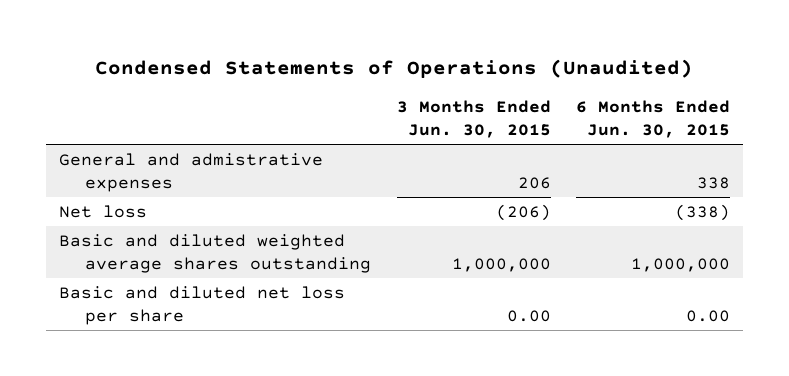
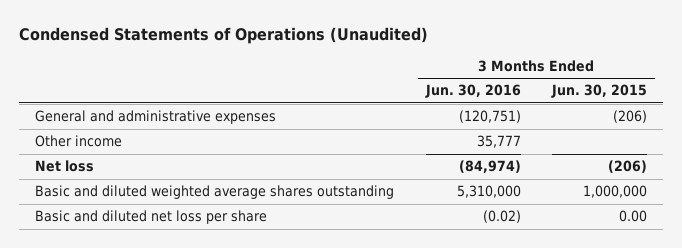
[576,99,731,138] 6 Months Ended Jun. 30, 2015 -> none
none -> [424,84,521,99] Jun. 30, 2016
[58,152,323,192] General and admistrative expenses -> [34,110,276,125] General and administrative expenses
[517,176,551,189] 206 -> [613,110,648,124] (206)
none -> [34,135,122,148] Other income

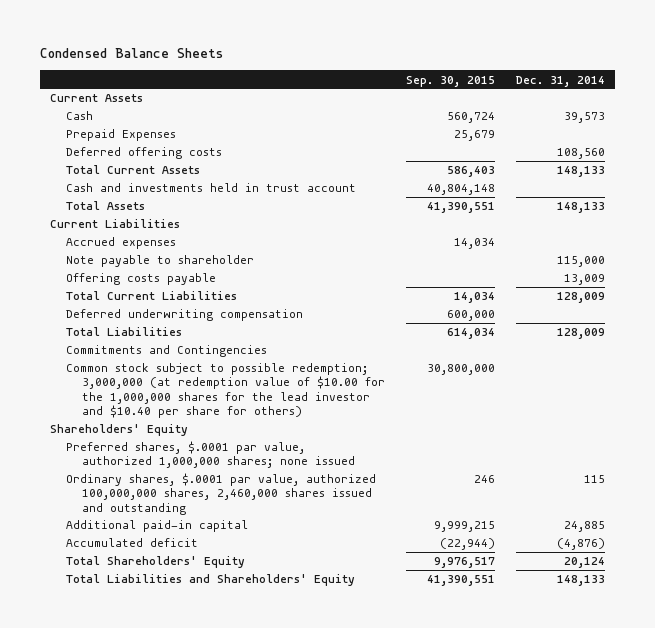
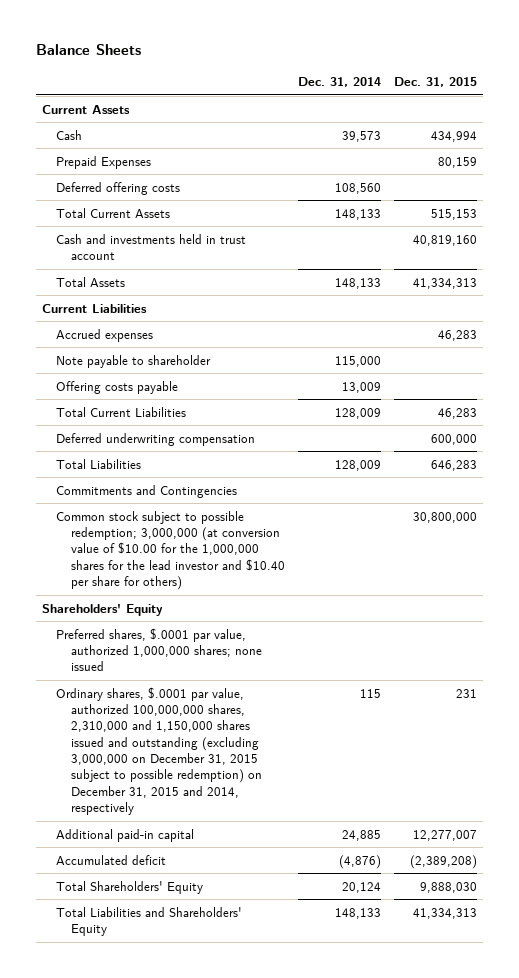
[39,48,223,59] Condensed Balance Sheets -> [35,44,141,56] Balance Sheets
[405,75,495,87] Sep. 30, 2015 -> none
none -> [393,76,477,87] Dec. 31, 2015
[66,363,385,418] Common stock subject to possible redemption; 3,000,000 (at redemption value of $10.00 for the 1,000,000 shares for the lead investor and $10.40 per share for others) -> [56,510,285,590] Common stock subject to possible redemption; 3,000,000 (at conversion value of $10.00 for the 1,000,000 shares for the lead investor and $10.40 per share for others)
[66,473,377,515] Ordinary shares, $.0001 par value, authorized 100,000,000 shares, 2,460,000 shares issued and outstanding -> [56,686,262,816] Ordinary shares, $.0001 par value, authorized 100,000,000 shares, 2,310,000 and 1,150,000 shares issued and outstanding (excluding 3,000,000 on December 31, 2015 subject to possible redemption) on December 31, 2015 and 2014, respectively

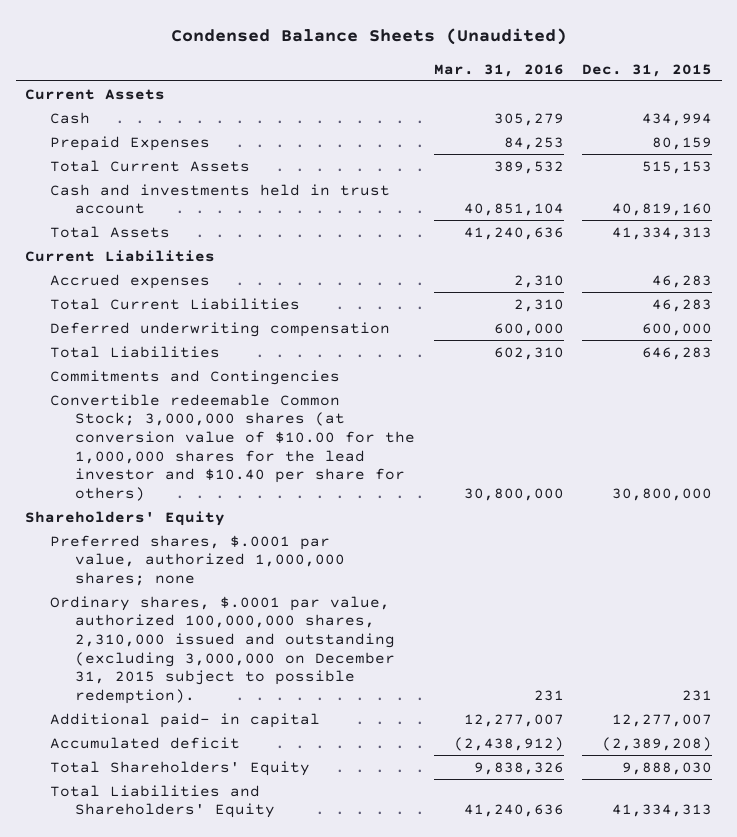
[35,44,141,56] Balance Sheets -> [170,27,567,45] Condensed Balance Sheets (Unaudited)
[297,76,381,87] Dec. 31, 2014 -> none
none -> [433,63,564,77] Mar. 31, 2016
[56,181,181,195] Deferred offering costs -> none
[56,354,212,368] Note payable to shareholder -> none
[56,380,179,394] Offering costs payable -> none
[56,510,285,590] Common stock subject to possible redemption; 3,000,000 (at conversion value of $10.00 for the 1,000,000 shares for the lead investor and $10.40 per share for others) -> [50,393,416,502] Convertible redeemable Common Stock; 3,000,000 shares (at conversion value of $10.00 for the 1,000,000 shares for the lead investor and $10.40 per share for others)
[56,627,262,672] Preferred shares, $.0001 par value, authorized 1,000,000 shares; none issued -> [50,534,346,587] Preferred shares, $.0001 par value, authorized 1,000,000 shares; none
[56,686,262,816] Ordinary shares, $.0001 par value, authorized 100,000,000 shares, 2,310,000 and 1,150,000 shares issued and outstanding (excluding 3,000,000 on December 31, 2015 subject to possible redemption) on December 31, 2015 and 2014, respectively -> [50,595,396,705] Ordinary shares, $.0001 par value, authorized 100,000,000 shares, 2,310,000 issued and outstanding (excluding 3,000,000 on December 31, 2015 subject to possible redemption).
[56,828,195,842] Additional paid-in capital -> [50,712,321,728] Additional paid- in capital

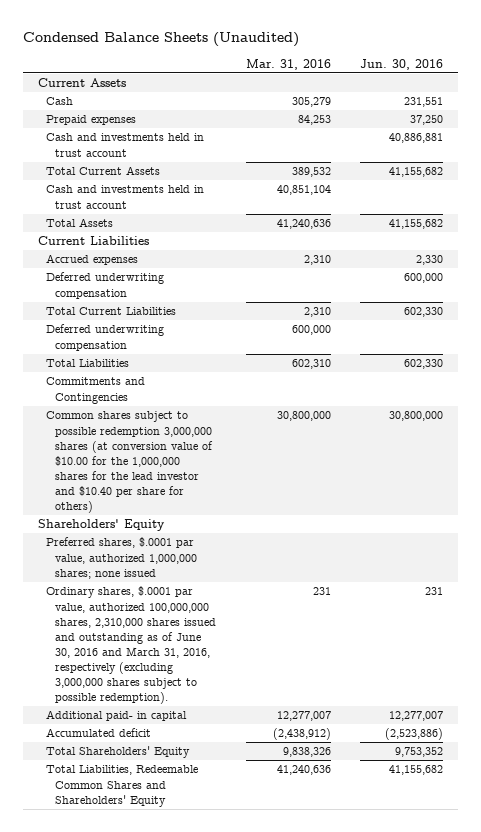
[582,63,713,77] Dec. 31, 2015 -> none
none -> [360,58,444,70] Jun. 30, 2016
[50,135,211,151] Prepaid Expenses -> [46,115,137,126] Prepaid expenses
none -> [46,133,205,157] Cash and investments held in trust account
none -> [46,272,165,299] Deferred underwriting compensation
[50,393,416,502] Convertible redeemable Common Stock; 3,000,000 shares (at conversion value of $10.00 for the 1,000,000 shares for the lead investor and $10.40 per share for others) -> [46,411,214,514] Common shares subject to possible redemption 3,000,000 shares (at conversion value of $10.00 for the 1,000,000 shares for the lead investor and $10.40 per share for others)
[50,534,346,587] Preferred shares, $.0001 par value, authorized 1,000,000 shares; none -> [46,537,198,579] Preferred shares, $.0001 par value, authorized 1,000,000 shares; none issued
[50,595,396,705] Ordinary shares, $.0001 par value, authorized 100,000,000 shares, 2,310,000 issued and outstanding (excluding 3,000,000 on December 31, 2015 subject to possible redemption). -> [46,586,217,705] Ordinary shares, $.0001 par value, authorized 100,000,000 shares, 2,310,000 shares issued and outstanding as of June 30, 2016 and March 31, 2016, respectively (excluding 3,000,000 shares subject to possible redemption).
[50,784,276,819] Total Liabilities and Shareholders' Equity -> [46,765,199,807] Total Liabilities, Redeemable Common Shares and Shareholders' Equity

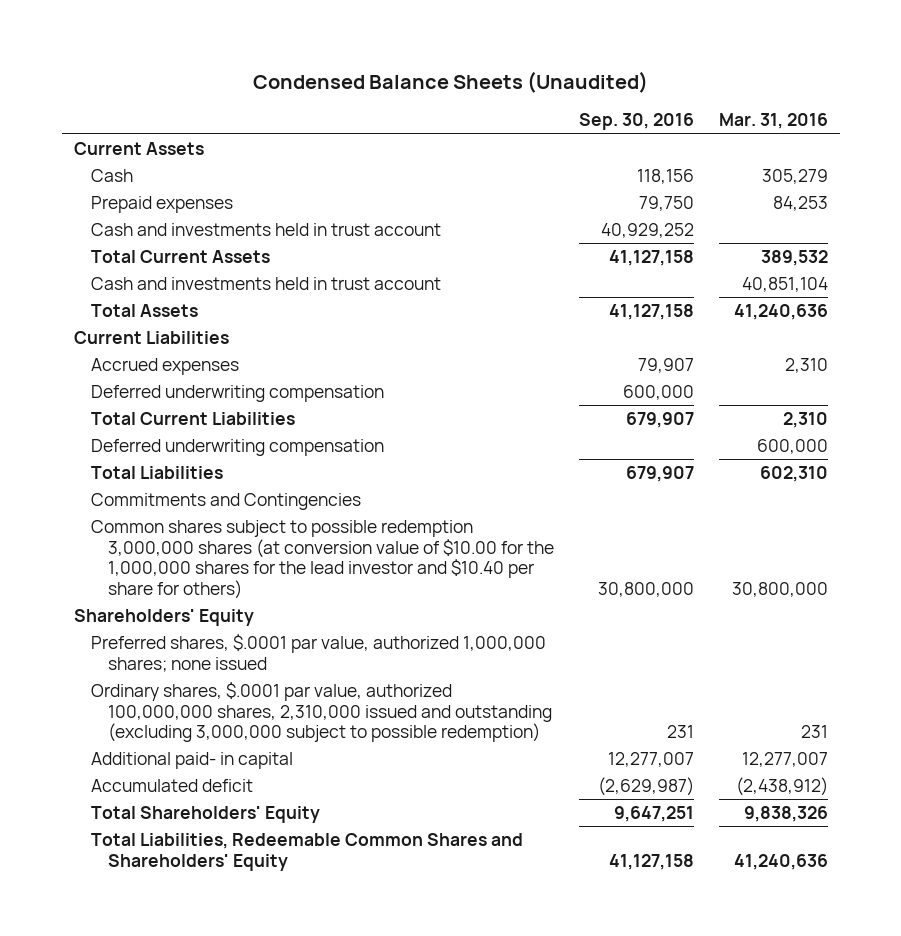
[360,58,444,70] Jun. 30, 2016 -> none
none -> [578,113,694,131] Sep. 30, 2016
[46,586,217,705] Ordinary shares, $.0001 par value, authorized 100,000,000 shares, 2,310,000 shares issued and outstanding as of June 30, 2016 and March 31, 2016, respectively (excluding 3,000,000 shares subject to possible redemption). -> [90,682,553,743] Ordinary shares, $.0001 par value, authorized 100,000,000 shares, 2,310,000 issued and outstanding (excluding 3,000,000 subject to possible redemption)

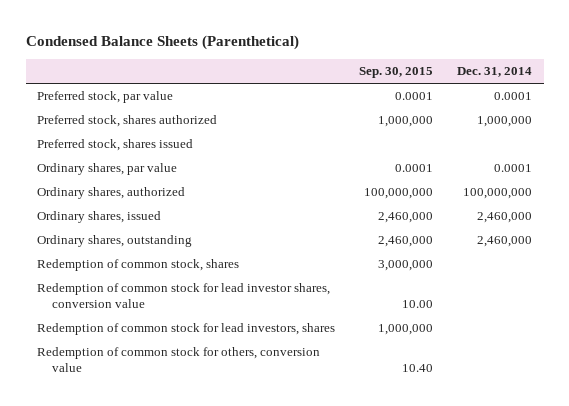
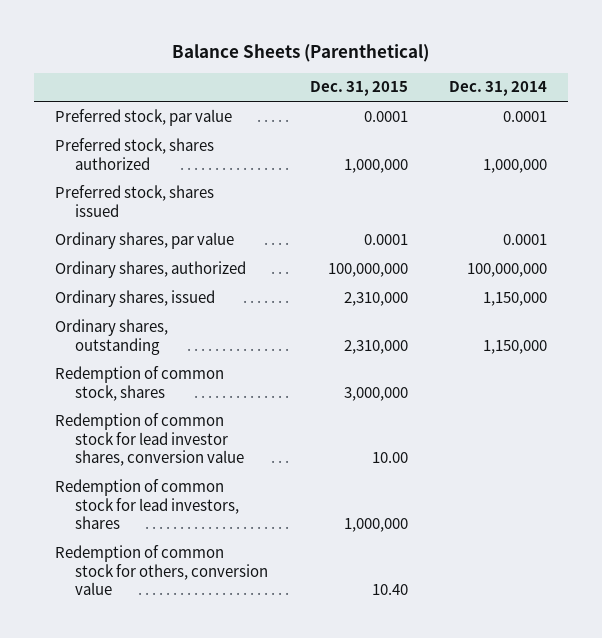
[25,34,299,50] Condensed Balance Sheets (Parenthetical) -> [171,43,429,62] Balance Sheets (Parenthetical)
[359,67,434,79] Sep. 30, 2015 -> none
none -> [309,81,408,97] Dec. 31, 2015
[477,212,533,224] 2,460,000 -> [482,291,547,306] 1,150,000
[477,236,533,248] 2,460,000 -> [482,339,547,354] 1,150,000

